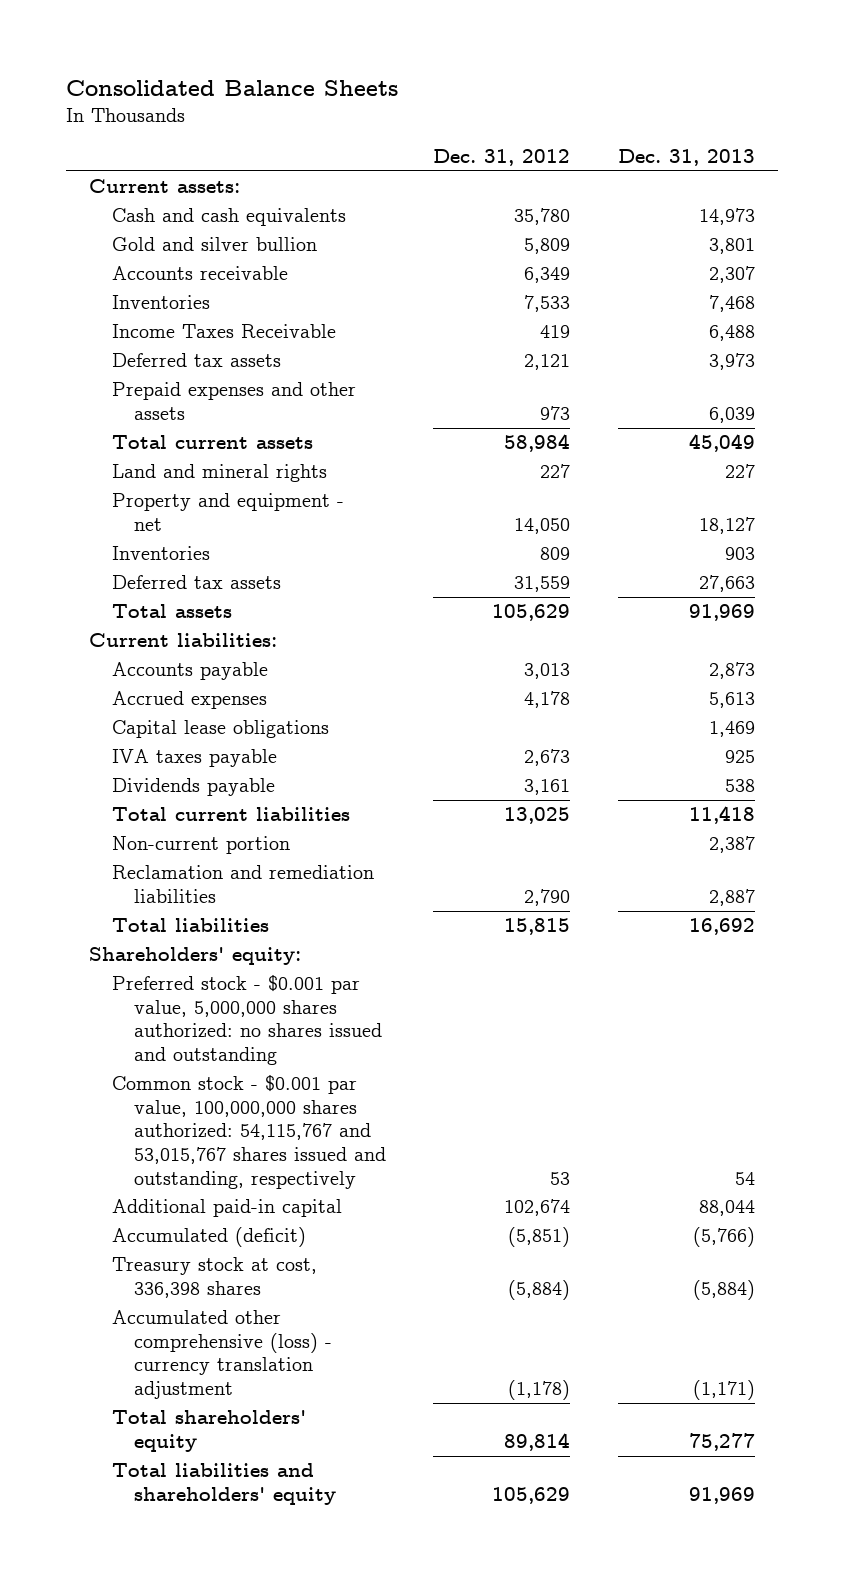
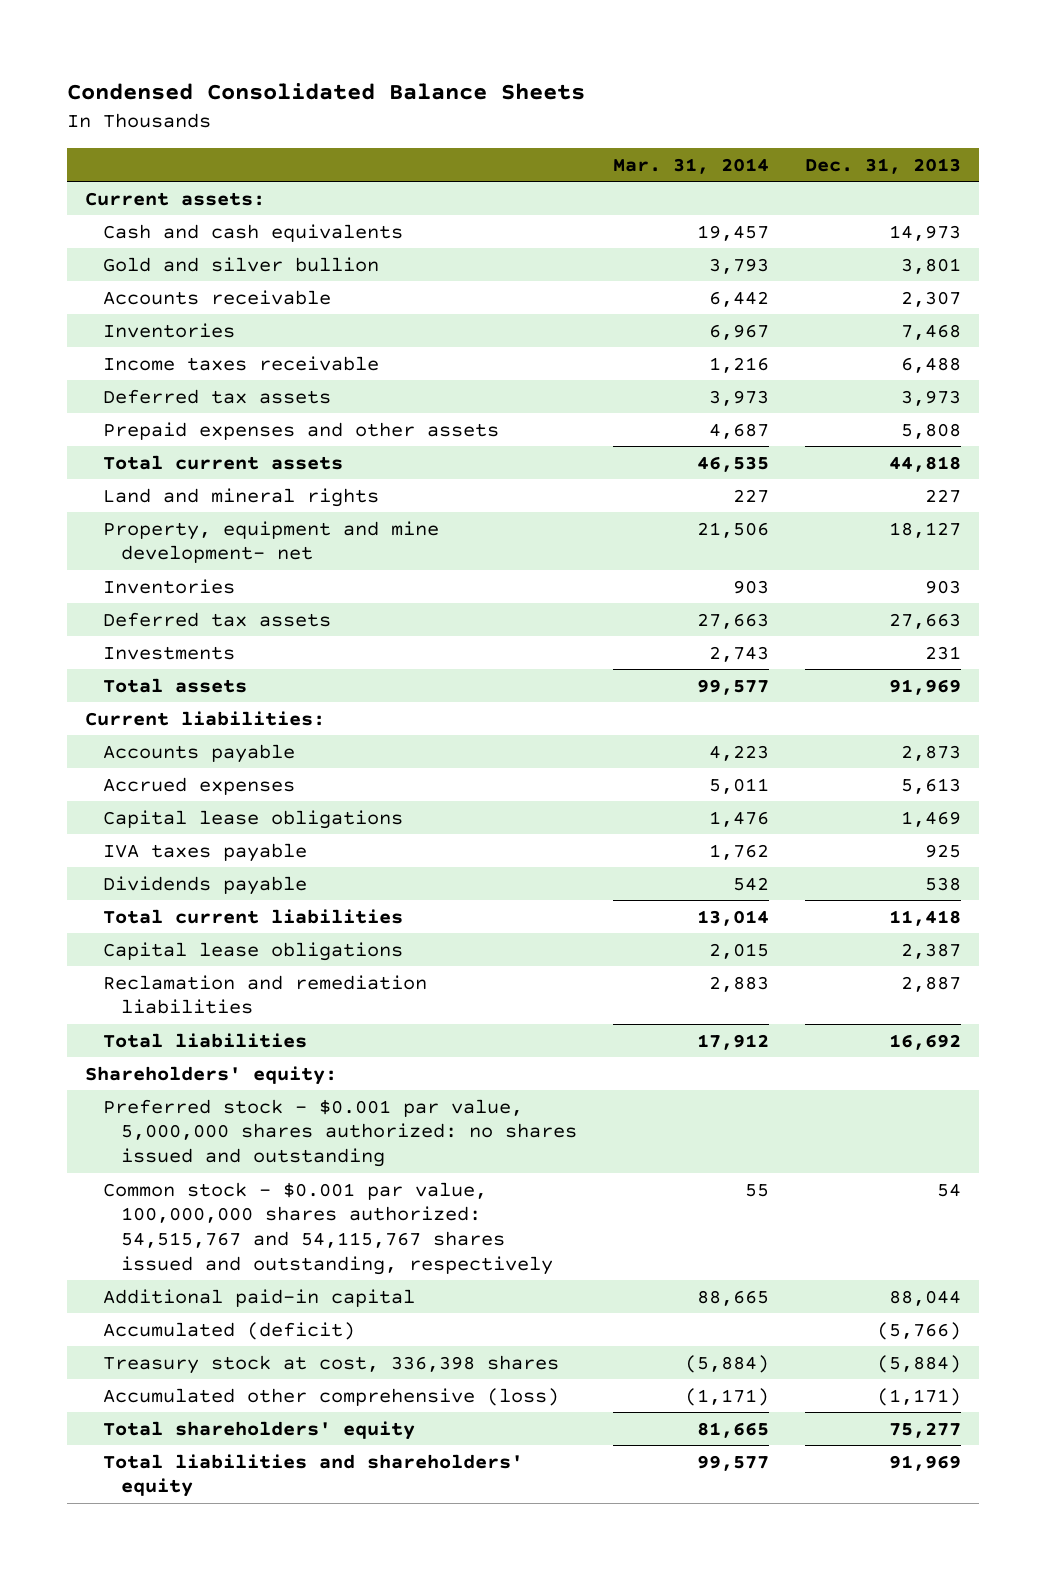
[65,79,398,96] Consolidated Balance Sheets -> [67,83,586,101] Condensed Consolidated Balance Sheets
[433,148,571,166] Dec. 31, 2012 -> none
none -> [613,157,770,174] Mar. 31, 2014
[111,324,336,339] Income Taxes Receivable -> [103,355,380,371] Income taxes receivable
[708,406,755,423] 6,039 -> [901,422,962,439] 5,808
[688,434,755,453] 45,049 -> [889,455,962,472] 44,818
[111,493,344,531] Property and equipment - net -> [103,520,440,564] Property, equipment and mine development- net
none -> [103,645,236,660] Investments
[111,836,290,855] Non-current portion -> [103,941,404,961] Capital lease obligations
[111,1075,387,1189] Common stock - $0.001 par value, 100,000,000 shares authorized: 54,115,767 and 53,015,767 shares issued and outstanding, respectively -> [103,1181,554,1275] Common stock - $0.001 par value, 100,000,000 shares authorized: 54,515,767 and 54,115,767 shares issued and outstanding, respectively
[111,1310,333,1399] Accumulated other comprehensive (loss) - currency translation adjustment -> [103,1387,560,1406] Accumulated other comprehensive (loss)

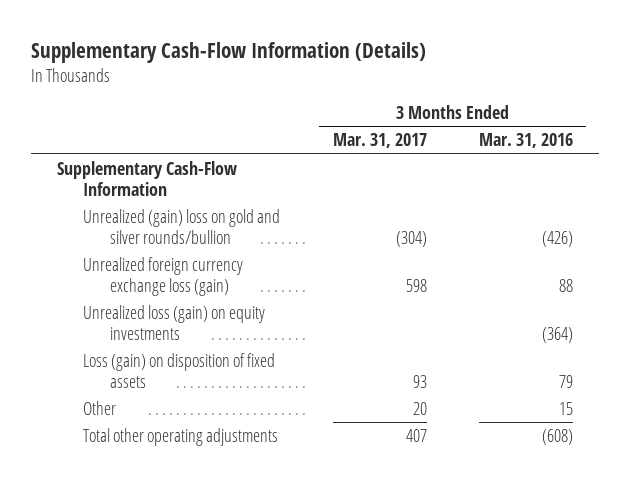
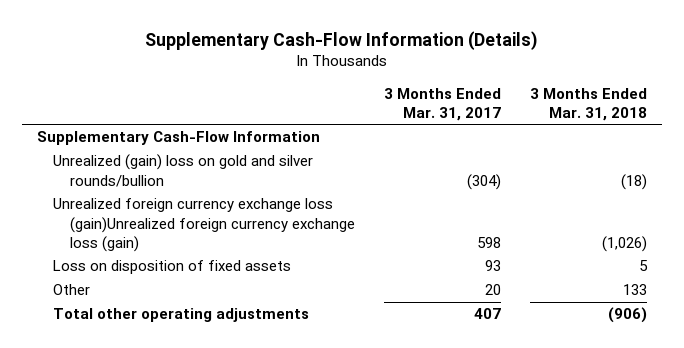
[478,133,573,149] Mar. 31, 2016 -> none
none -> [530,87,648,121] 3 Months Ended Mar. 31, 2018
[83,304,266,340] Unrealized loss (gain) on equity investments -> none
[83,256,244,296] Unrealized foreign currency exchange loss (gain) -> [53,198,355,252] Unrealized foreign currency exchange loss (gain)Unrealized foreign currency exchange loss (gain)
[83,352,276,388] Loss (gain) on disposition of fixed assets -> [53,260,292,275] Loss on disposition of fixed assets

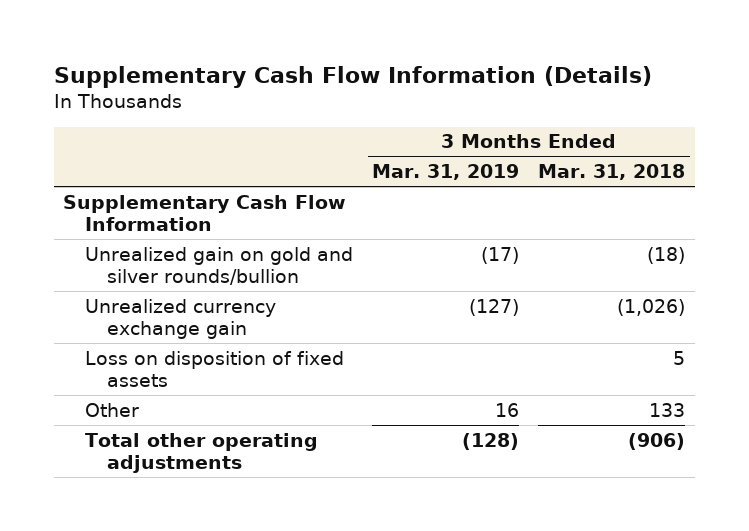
[144,30,538,50] Supplementary Cash-Flow Information (Details) -> [53,65,652,88] Supplementary Cash Flow Information (Details)
[383,87,501,121] 3 Months Ended Mar. 31, 2017 -> none
none -> [372,164,520,181] Mar. 31, 2019
[36,131,320,146] Supplementary Cash-Flow Information -> [63,194,347,232] Supplementary Cash Flow Information
[53,154,314,187] Unrealized (gain) loss on gold and silver rounds/bullion -> [85,246,354,286] Unrealized gain on gold and silver rounds/bullion
[53,198,355,252] Unrealized foreign currency exchange loss (gain)Unrealized foreign currency exchange loss (gain) -> [85,298,277,340] Unrealized currency exchange gain

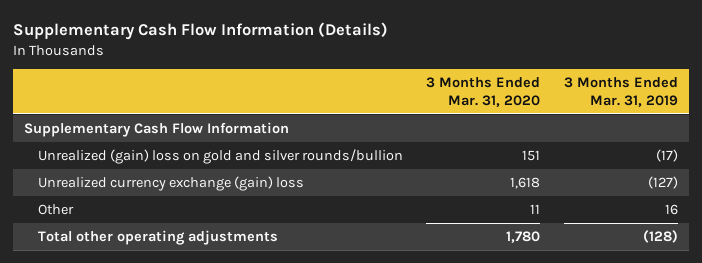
[538,164,686,181] Mar. 31, 2018 -> none
none -> [426,77,541,107] 3 Months Ended Mar. 31, 2020
[85,350,345,388] Loss on disposition of fixed assets -> none
[85,246,354,286] Unrealized gain on gold and silver rounds/bullion -> [38,149,404,165] Unrealized (gain) loss on gold and silver rounds/bullion
[85,298,277,340] Unrealized currency exchange gain -> [38,176,305,192] Unrealized currency exchange (gain) loss

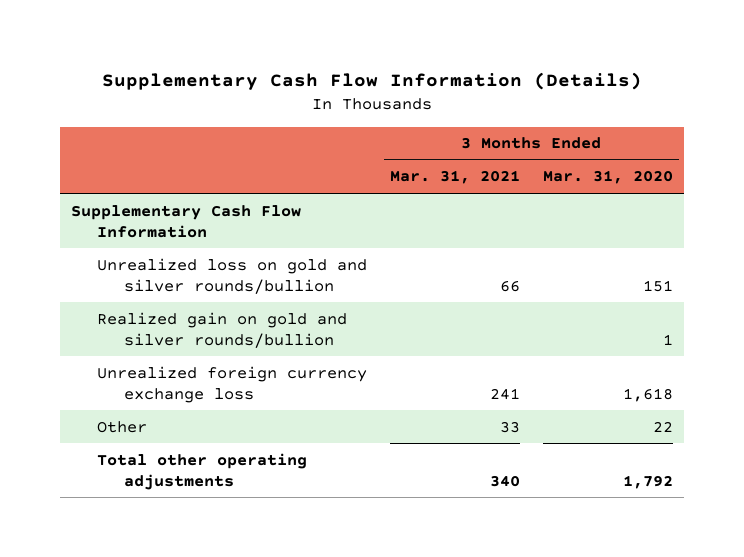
[563,77,678,107] 3 Months Ended Mar. 31, 2019 -> none
none -> [390,170,521,185] Mar. 31, 2021
[38,149,404,165] Unrealized (gain) loss on gold and silver rounds/bullion -> [97,257,368,294] Unrealized loss on gold and silver rounds/bullion
none -> [97,311,348,348] Realized gain on gold and silver rounds/bullion
[38,176,305,192] Unrealized currency exchange (gain) loss -> [97,365,368,403] Unrealized foreign currency exchange loss
[530,204,541,215] 11 -> [652,420,673,432] 22
[506,231,541,244] 1,780 -> [622,474,673,489] 1,792

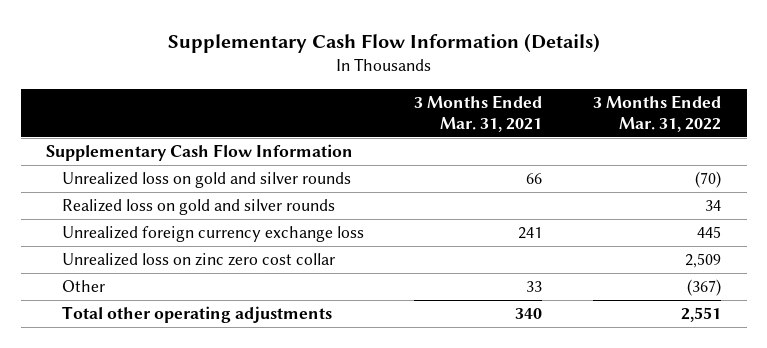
[542,170,673,185] Mar. 31, 2020 -> none
none -> [593,94,722,133] 3 Months Ended Mar. 31, 2022
[97,257,368,294] Unrealized loss on gold and silver rounds/bullion -> [61,171,351,188] Unrealized loss on gold and silver rounds
[97,311,348,348] Realized gain on gold and silver rounds/bullion -> [61,198,335,215] Realized loss on gold and silver rounds
none -> [61,252,335,266] Unrealized loss on zinc zero cost collar

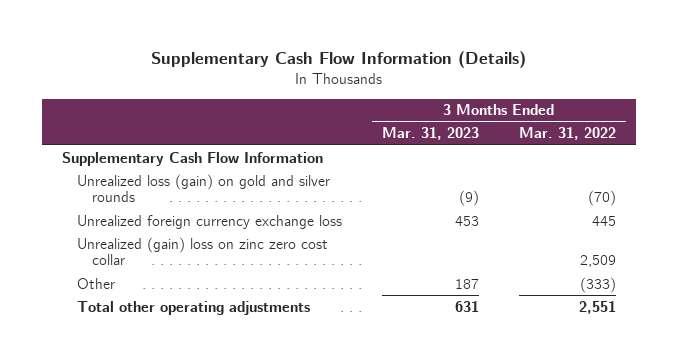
[414,94,543,133] 3 Months Ended Mar. 31, 2021 -> none
none -> [381,127,479,141] Mar. 31, 2023
[61,198,335,215] Realized loss on gold and silver rounds -> none
[61,171,351,188] Unrealized loss on gold and silver rounds -> [77,173,331,203] Unrealized loss (gain) on gold and silver rounds
[61,252,335,266] Unrealized loss on zinc zero cost collar -> [77,236,329,266] Unrealized (gain) loss on zinc zero cost collar
[687,278,722,296] (367) -> [579,276,616,293] (333)

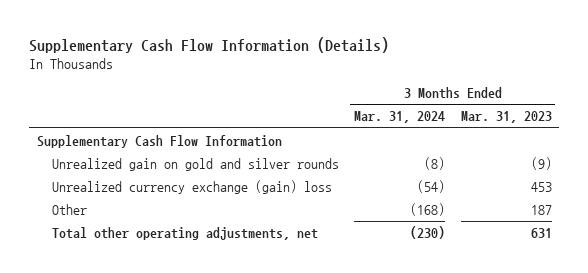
[518,127,616,141] Mar. 31, 2022 -> none
none -> [354,111,446,124] Mar. 31, 2024
[77,236,329,266] Unrealized (gain) loss on zinc zero cost collar -> none
[77,173,331,203] Unrealized loss (gain) on gold and silver rounds -> [51,157,339,171] Unrealized gain on gold and silver rounds
[77,214,343,229] Unrealized foreign currency exchange loss -> [51,179,332,194] Unrealized currency exchange (gain) loss
[77,300,311,315] Total other operating adjustments -> [51,226,318,240] Total other operating adjustments, net

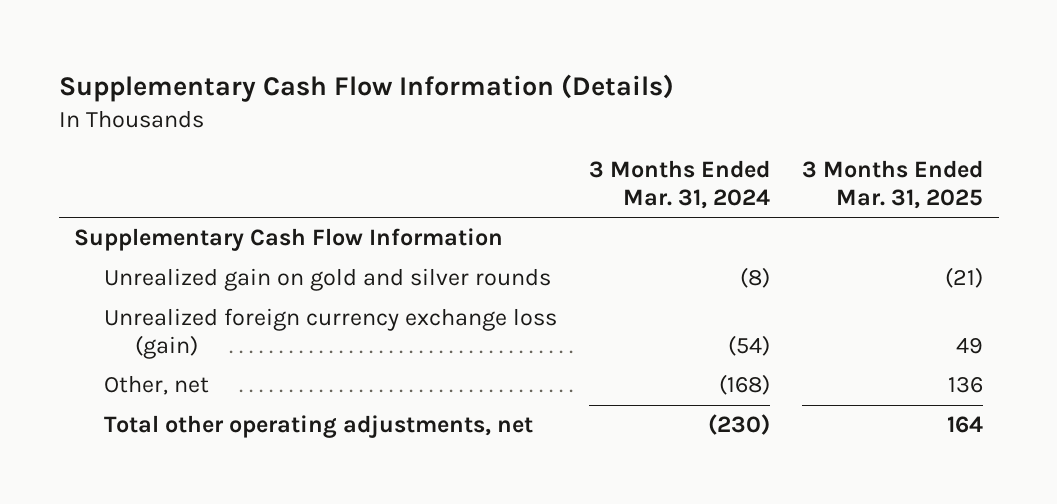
[460,111,552,124] Mar. 31, 2023 -> none
none -> [801,160,983,209] 3 Months Ended Mar. 31, 2025
[51,179,332,194] Unrealized currency exchange (gain) loss -> [104,308,558,359] Unrealized foreign currency exchange loss (gain)
[51,203,87,215] Other -> [104,375,210,396] Other, net

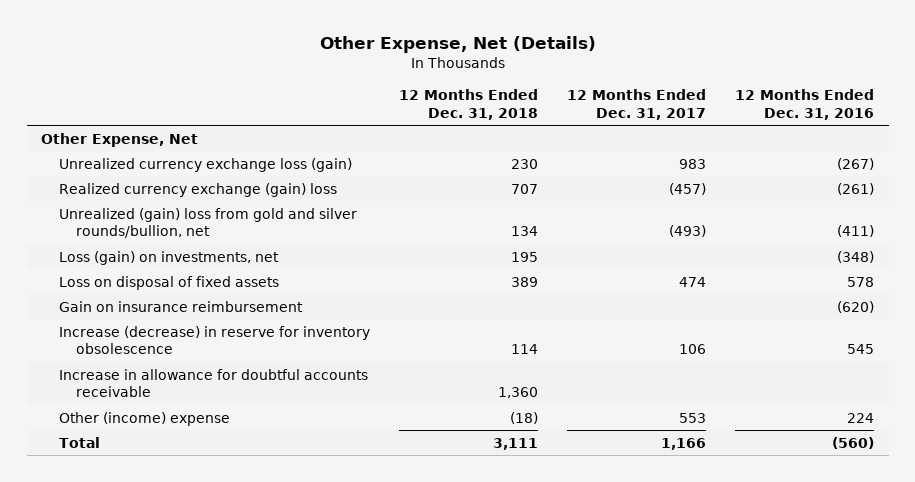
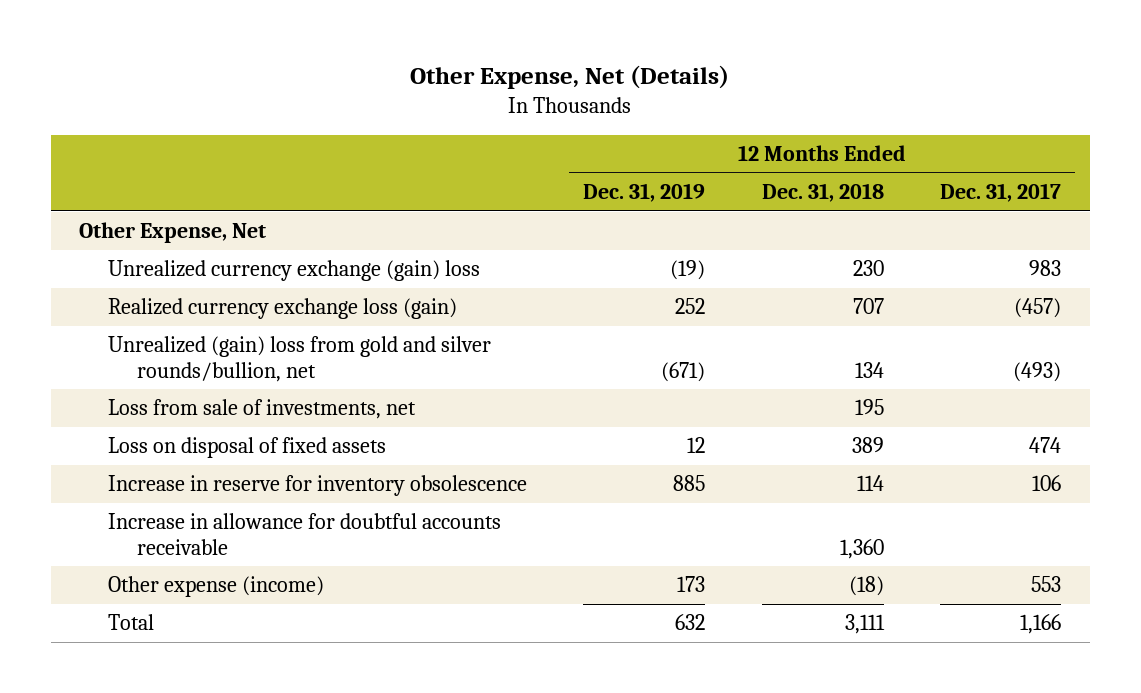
[735,89,875,120] 12 Months Ended Dec. 31, 2016 -> none
none -> [583,183,706,203] Dec. 31, 2019
[58,157,352,172] Unrealized currency exchange loss (gain) -> [108,260,481,282] Unrealized currency exchange (gain) loss
[58,182,337,197] Realized currency exchange (gain) loss -> [108,298,458,320] Realized currency exchange loss (gain)
[58,250,279,265] Loss (gain) on investments, net -> [108,399,417,420] Loss from sale of investments, net
[58,300,303,312] Gain on insurance reimbursement -> none
[58,325,370,355] Increase (decrease) in reserve for inventory obsolescence -> [108,475,528,497] Increase in reserve for inventory obsolescence
[58,411,230,426] Other (income) expense -> [108,576,325,598] Other expense (income)

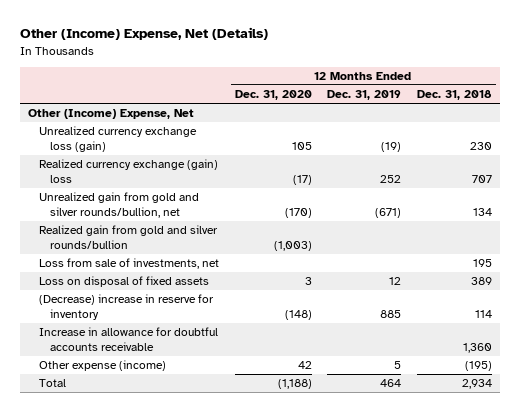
[410,65,730,90] Other Expense, Net (Details) -> [19,27,268,41] Other (Income) Expense, Net (Details)
[940,183,1062,203] Dec. 31, 2017 -> none
none -> [234,90,312,101] Dec. 31, 2020
[79,222,267,244] Other Expense, Net -> [27,109,194,120] Other (Income) Expense, Net
[108,260,481,282] Unrealized currency exchange (gain) loss -> [38,126,197,152] Unrealized currency exchange loss (gain)
[108,298,458,320] Realized currency exchange loss (gain) -> [38,159,218,183] Realized currency exchange (gain) loss
[108,336,492,382] Unrealized (gain) loss from gold and silver rounds/bullion, net -> [38,192,199,218] Unrealized gain from gold and silver rounds/bullion, net
none -> [38,225,218,249] Realized gain from gold and silver rounds/bullion
[108,475,528,497] Increase in reserve for inventory obsolescence -> [38,294,214,320] (Decrease) increase in reserve for inventory
[677,576,706,593] 173 -> [394,361,402,370] 5
[848,576,884,597] (18) -> [465,361,493,372] (195)
[675,614,706,631] 632 -> [380,379,402,388] 464
[844,614,885,635] 3,111 -> [462,379,493,390] 2,934

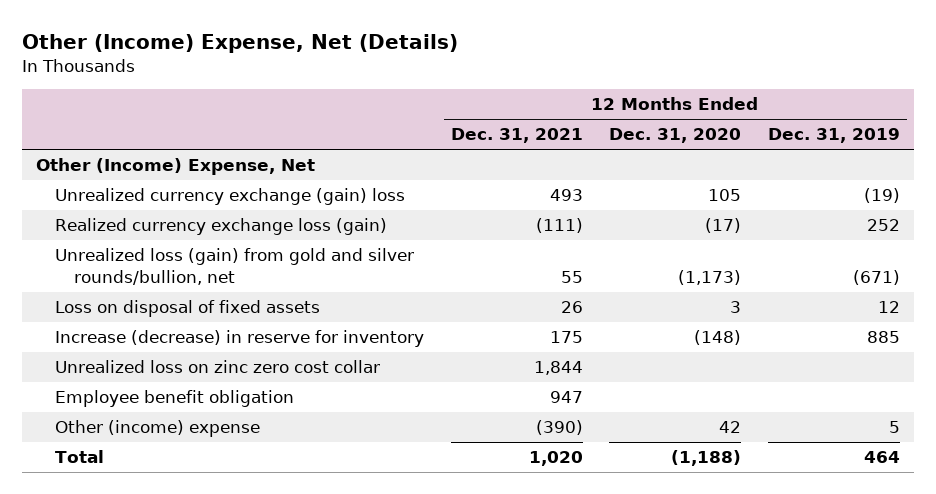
[417,90,493,101] Dec. 31, 2018 -> none
none -> [450,128,583,144] Dec. 31, 2021
[38,225,218,249] Realized gain from gold and silver rounds/bullion -> none
[38,258,219,270] Loss from sale of investments, net -> none
[38,126,197,152] Unrealized currency exchange loss (gain) -> [55,188,406,206] Unrealized currency exchange (gain) loss
[38,159,218,183] Realized currency exchange (gain) loss -> [55,218,388,236] Realized currency exchange loss (gain)
[38,192,199,218] Unrealized gain from gold and silver rounds/bullion, net -> [55,248,415,285] Unrealized loss (gain) from gold and silver rounds/bullion, net
[284,207,312,218] (170) -> [678,269,742,285] (1,173)
[38,327,218,351] Increase in allowance for doubtful accounts receivable -> none
[38,294,214,320] (Decrease) increase in reserve for inventory -> [55,330,425,348] Increase (decrease) in reserve for inventory
none -> [55,360,381,374] Unrealized loss on zinc zero cost collar
none -> [55,390,295,408] Employee benefit obligation
[38,360,166,372] Other expense (income) -> [55,420,261,438] Other (income) expense

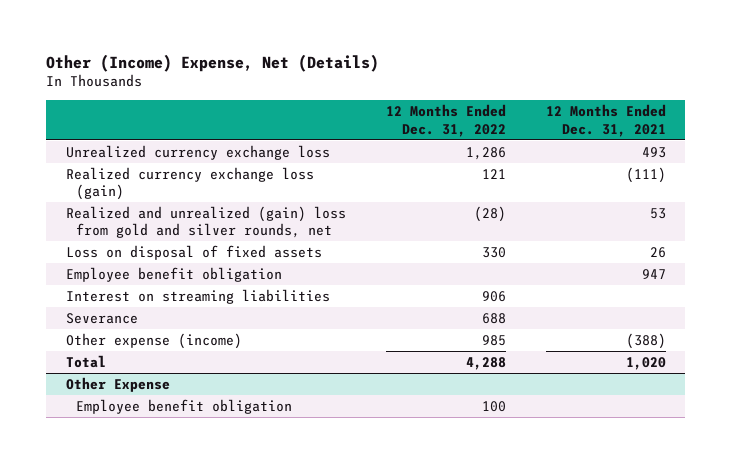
[609,128,742,144] Dec. 31, 2020 -> none
[768,128,901,144] Dec. 31, 2019 -> none
none -> [385,104,506,137] 12 Months Ended Dec. 31, 2022
[35,158,315,176] Other (Income) Expense, Net -> none
[55,188,406,206] Unrealized currency exchange (gain) loss -> [66,144,331,160] Unrealized currency exchange loss
[55,248,415,285] Unrealized loss (gain) from gold and silver rounds/bullion, net -> [66,205,347,239] Realized and unrealized (gain) loss from gold and silver rounds, net
[560,270,583,283] 55 -> [649,207,666,219] 53
[55,330,425,348] Increase (decrease) in reserve for inventory -> none
[55,360,381,374] Unrealized loss on zinc zero cost collar -> none
none -> [66,288,331,304] Interest on streaming liabilities
none -> [66,312,139,324] Severance
[55,420,261,438] Other (income) expense -> [66,332,243,349] Other expense (income)
[535,420,583,436] (390) -> [625,332,666,349] (388)
none -> [66,376,171,392] Other Expense
none -> [76,398,293,414] Employee benefit obligation

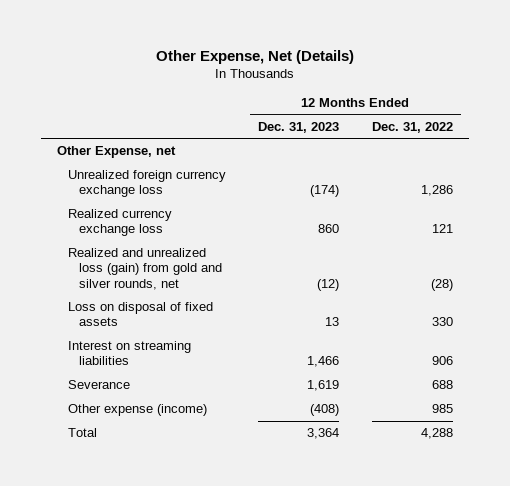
[46,53,380,72] Other (Income) Expense, Net (Details) -> [155,49,354,64] Other Expense, Net (Details)
[545,104,666,137] 12 Months Ended Dec. 31, 2021 -> none
none -> [258,122,340,134] Dec. 31, 2023
none -> [57,146,177,159] Other Expense, net
[66,144,331,160] Unrealized currency exchange loss -> [67,170,226,198] Unrealized foreign currency exchange loss
[66,166,315,201] Realized currency exchange loss (gain) -> [67,209,172,237] Realized currency exchange loss
[66,205,347,239] Realized and unrealized (gain) loss from gold and silver rounds, net -> [67,248,222,290] Realized and unrealized loss (gain) from gold and silver rounds, net
[66,266,283,282] Employee benefit obligation -> none
[66,376,171,392] Other Expense -> none
[76,398,293,414] Employee benefit obligation -> none

